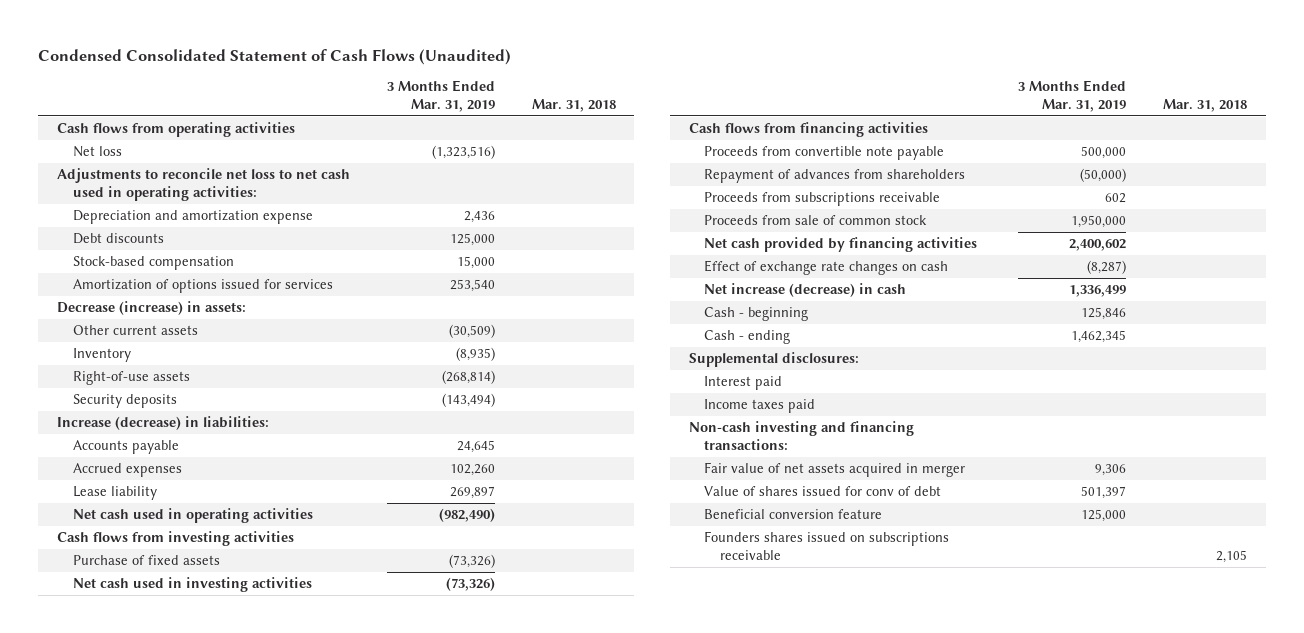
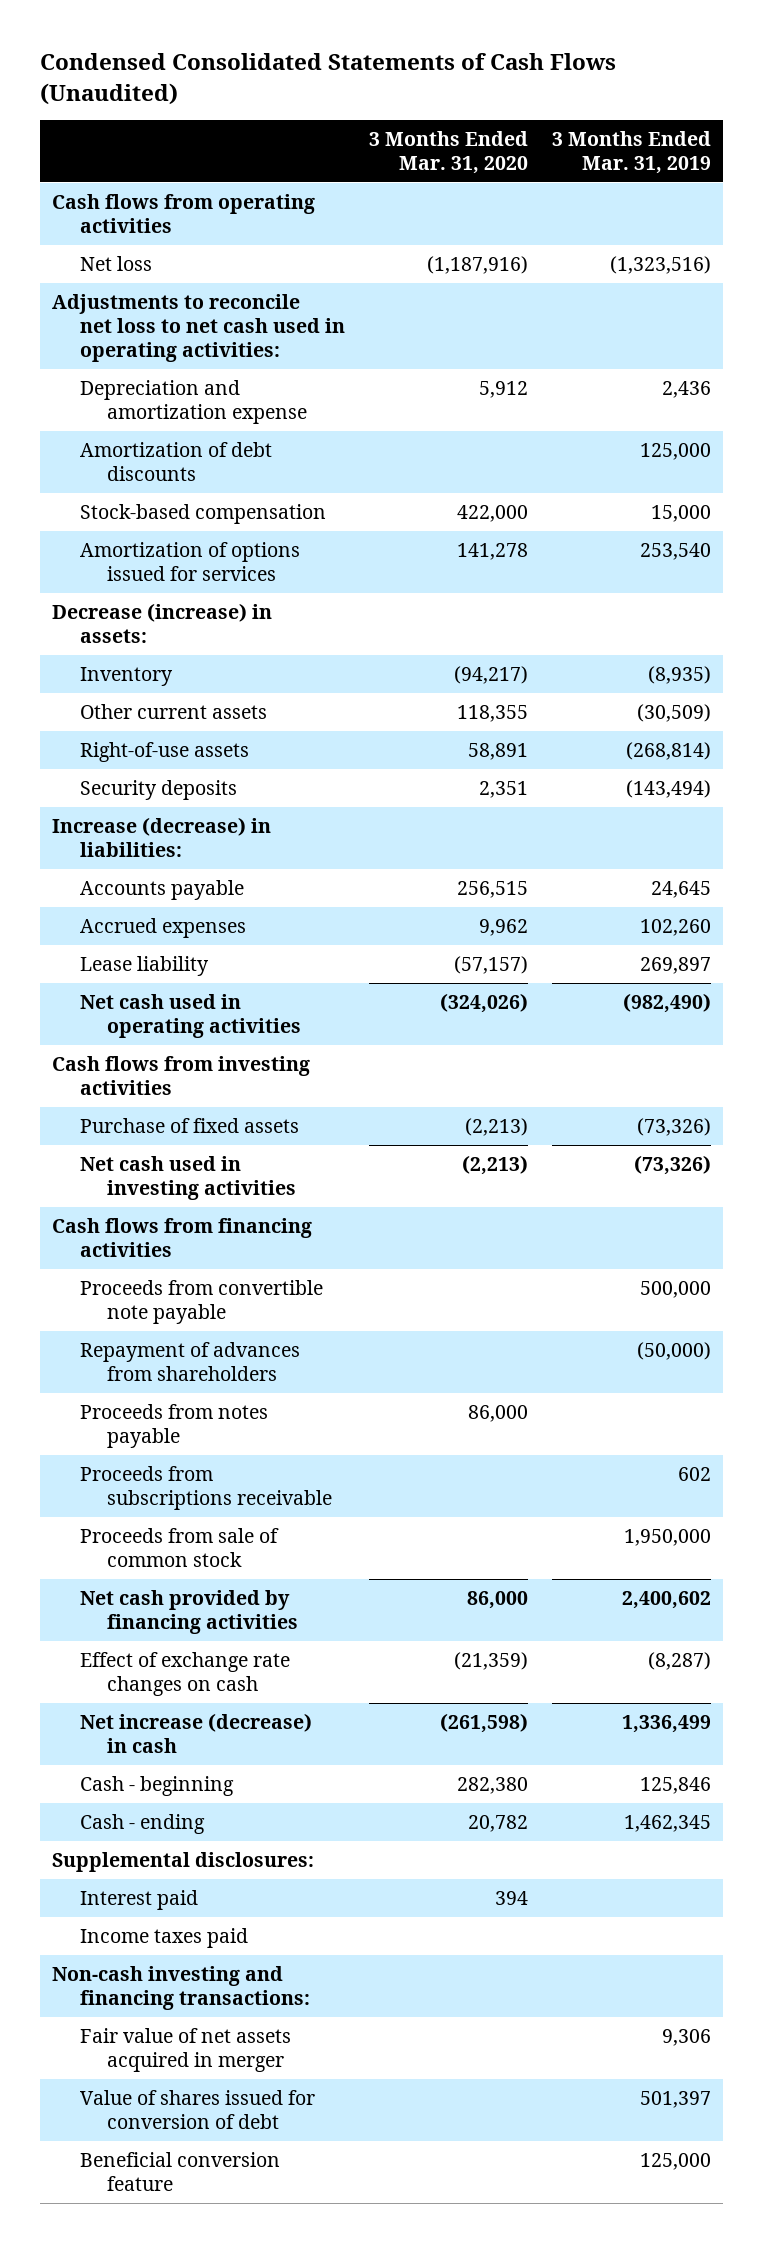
[38,48,512,65] Condensed Consolidated Statement of Cash Flows (Unaudited) -> [40,53,617,105] Condensed Consolidated Statements of Cash Flows (Unaudited)
[531,99,616,113] Mar. 31, 2018 -> none
none -> [368,130,528,175] 3 Months Ended Mar. 31, 2020
[72,233,164,245] Debt discounts -> [79,441,272,482] Amortization of debt discounts
[72,325,198,336] Other current assets -> [79,703,267,719] Other current assets
none -> [79,1403,268,1449] Proceeds from notes payable
[704,486,942,497] Value of shares issued for conv of debt -> [79,2089,315,2130] Value of shares issued for conversion of debt
[704,531,950,560] Founders shares issued on subscriptions receivable -> none

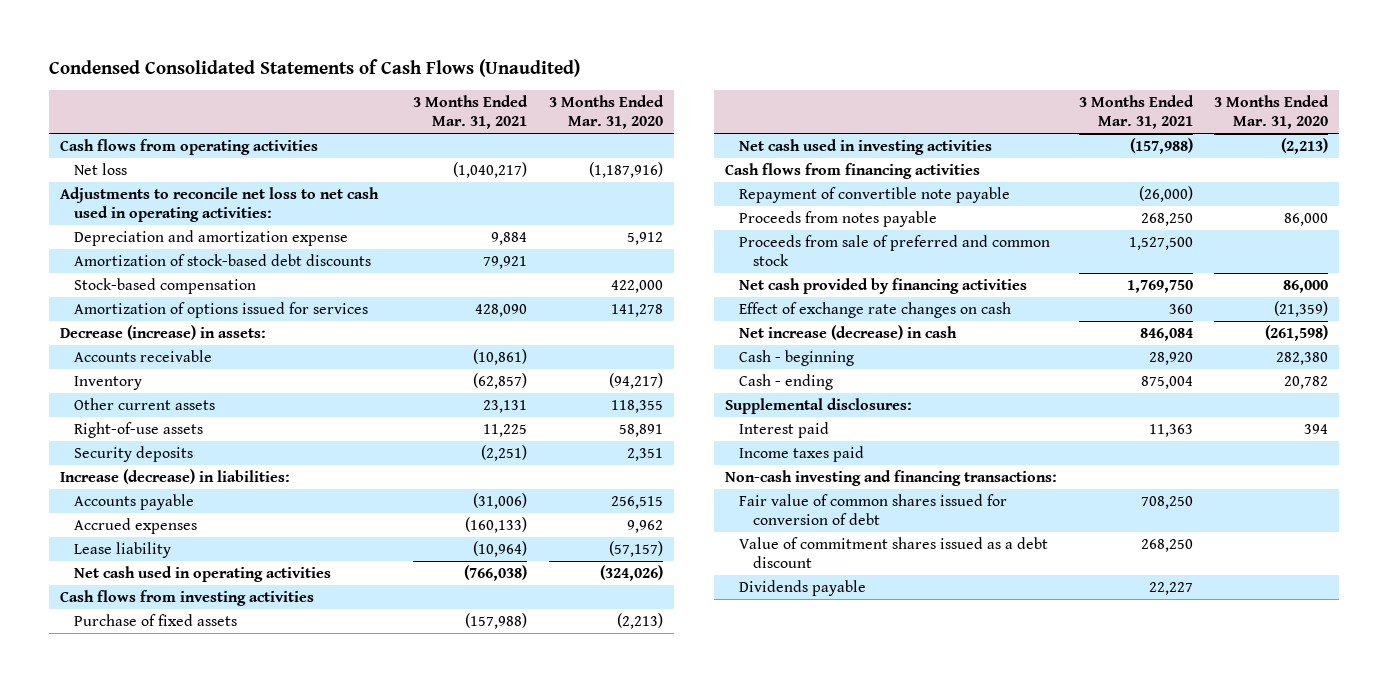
[552,130,712,175] 3 Months Ended Mar. 31, 2019 -> none
none -> [413,95,529,130] 3 Months Ended Mar. 31, 2021
[79,441,272,482] Amortization of debt discounts -> [73,254,371,267] Amortization of stock-based debt discounts
none -> [73,350,212,363] Accounts receivable
[79,1279,323,1325] Proceeds from convertible note payable -> none
[79,1341,300,1382] Repayment of advances from shareholders -> none
none -> [738,187,1010,204] Repayment of convertible note payable
[79,1465,333,1511] Proceeds from subscriptions receivable -> none
[79,1527,279,1568] Proceeds from sale of common stock -> [738,235,1050,267] Proceeds from sale of preferred and common stock
[79,2027,291,2073] Fair value of net assets acquired in merger -> none
[79,2151,280,2192] Beneficial conversion feature -> none
[79,2089,315,2130] Value of shares issued for conversion of debt -> [738,494,1007,526] Fair value of common shares issued for conversion of debt
none -> [738,537,1048,569] Value of commitment shares issued as a debt discount
none -> [738,580,866,597] Dividends payable

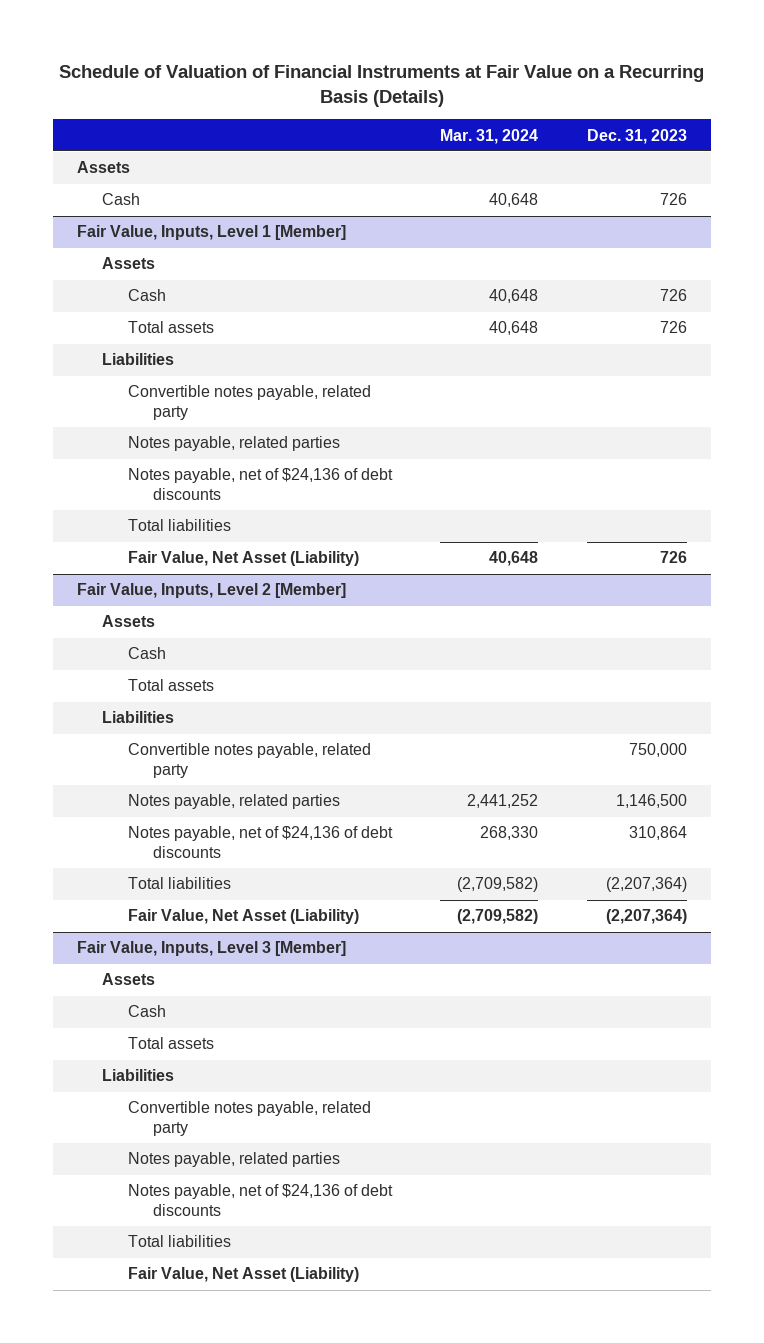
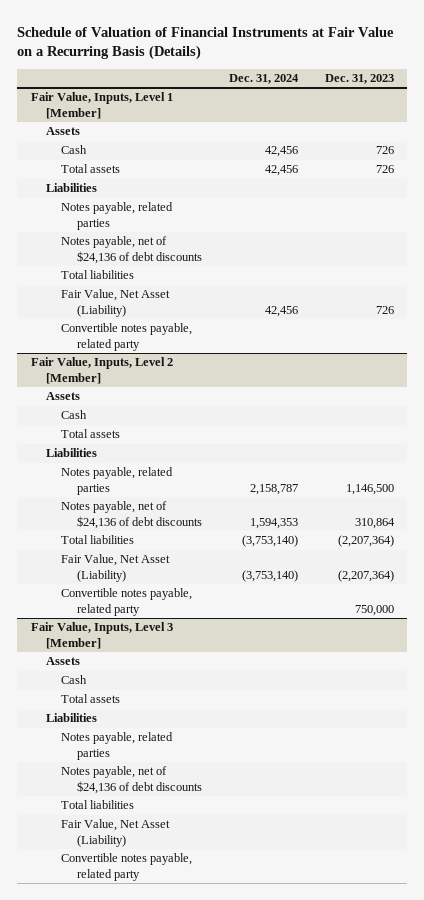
[440,128,539,144] Mar. 31, 2024 -> none
none -> [228,74,299,85] Dec. 31, 2024
[77,161,131,174] Assets -> none
[102,193,141,206] Cash -> none
[127,385,371,420] Convertible notes payable, related party -> [61,323,193,351] Convertible notes payable, related party
[127,743,371,778] Convertible notes payable, related party -> [61,588,193,616] Convertible notes payable, related party
[127,1101,371,1136] Convertible notes payable, related party -> [61,853,193,881] Convertible notes payable, related party

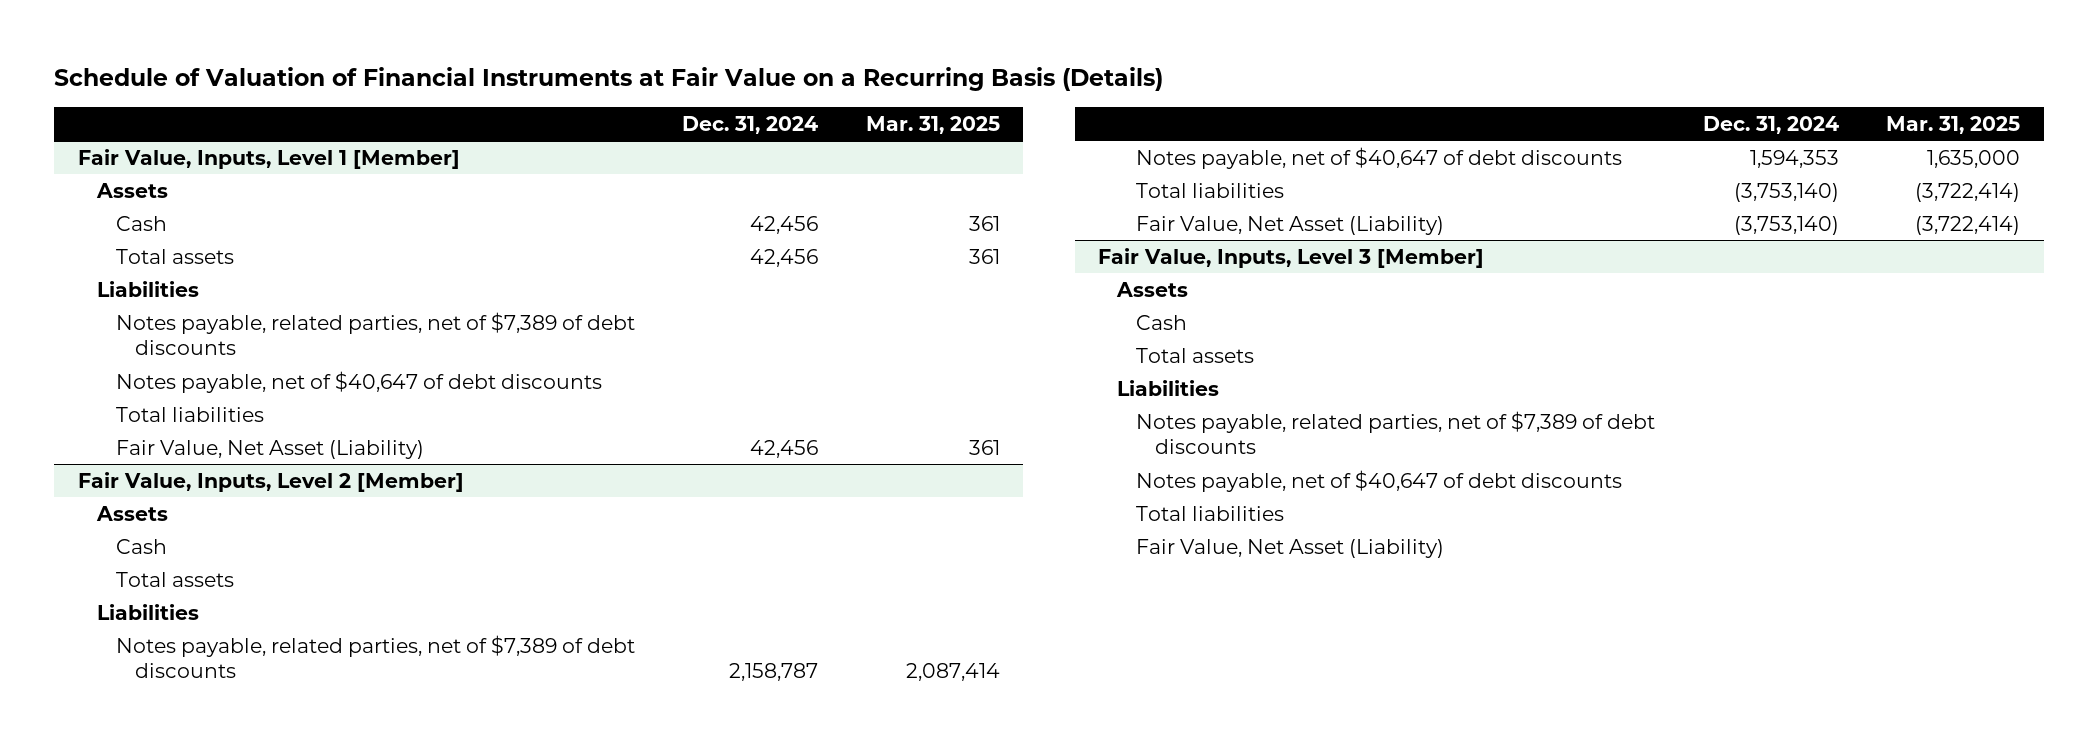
[324,74,394,85] Dec. 31, 2023 -> none
none -> [865,115,1000,134] Mar. 31, 2025
[61,202,174,230] Notes payable, related parties -> [115,311,635,356] Notes payable, related parties, net of $7,389 of debt discounts
[61,236,202,264] Notes payable, net of $24,136 of debt discounts -> [115,370,602,393] Notes payable, net of $40,647 of debt discounts
[61,323,193,351] Convertible notes payable, related party -> none
[61,467,174,495] Notes payable, related parties -> [115,634,635,679] Notes payable, related parties, net of $7,389 of debt discounts
[61,501,202,529] Notes payable, net of $24,136 of debt discounts -> [1136,146,1623,169] Notes payable, net of $40,647 of debt discounts
[61,588,193,616] Convertible notes payable, related party -> none
[61,732,174,760] Notes payable, related parties -> [1136,410,1656,455] Notes payable, related parties, net of $7,389 of debt discounts
[61,766,202,794] Notes payable, net of $24,136 of debt discounts -> [1136,469,1623,492] Notes payable, net of $40,647 of debt discounts
[61,853,193,881] Convertible notes payable, related party -> none

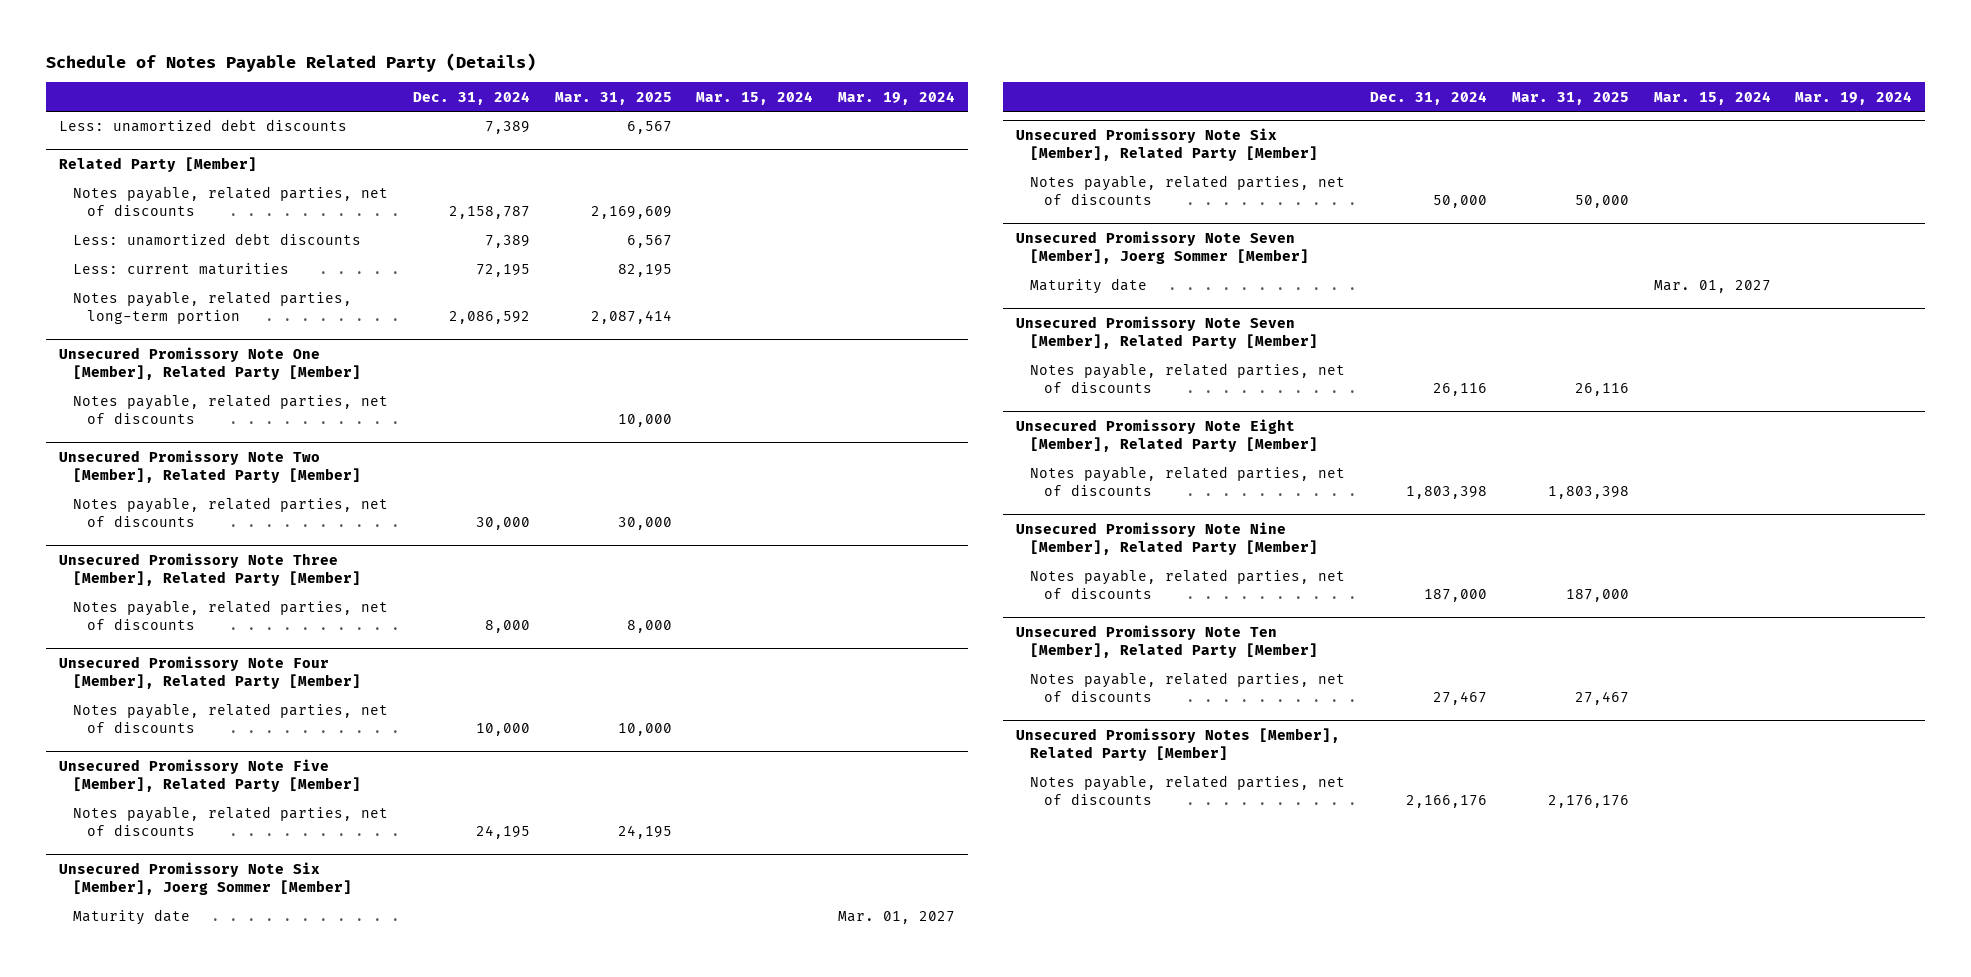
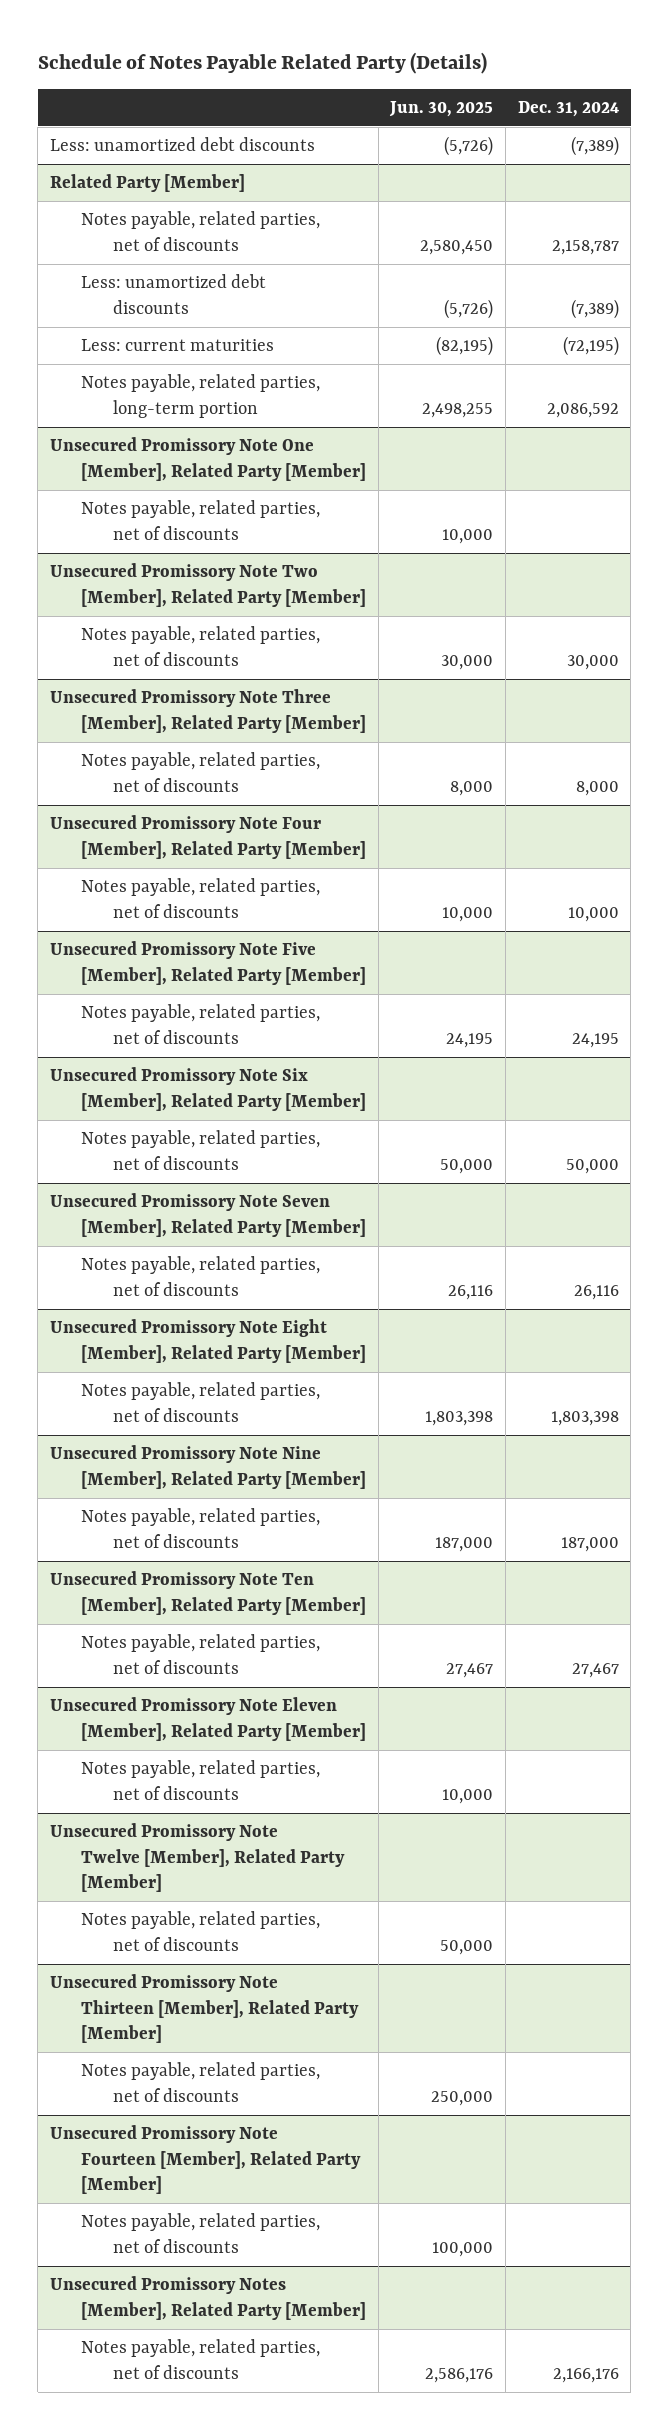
[554,91,672,105] Mar. 31, 2025 -> none
[696,90,814,105] Mar. 15, 2024 -> none
[838,90,956,105] Mar. 19, 2024 -> none
none -> [389,100,494,117] Jun. 30, 2025
[484,121,530,135] 7,389 -> [570,136,619,157] (7,389)
[484,235,530,249] 7,389 -> [570,298,619,319] (7,389)
[475,264,530,278] 72,195 -> [562,336,619,357] (72,195)
[58,862,352,896] Unsecured Promissory Note Six [Member], Joerg Sommer [Member] -> none
[72,909,190,926] Maturity date -> none
[1015,231,1309,265] Unsecured Promissory Note Seven [Member], Joerg Sommer [Member] -> none
[1029,278,1147,295] Maturity date -> none
none -> [49,1697,367,1741] Unsecured Promissory Note Eleven [Member], Related Party [Member]
none -> [81,1760,321,1800] Notes payable, related parties, net of discounts
none -> [49,1823,346,1893] Unsecured Promissory Note Twelve [Member], Related Party [Member]
none -> [81,1911,321,1951] Notes payable, related parties, net of discounts
none -> [49,1974,360,2044] Unsecured Promissory Note Thirteen [Member], Related Party [Member]
none -> [81,2062,321,2102] Notes payable, related parties, net of discounts
none -> [49,2125,362,2195] Unsecured Promissory Note Fourteen [Member], Related Party [Member]
none -> [81,2213,321,2253] Notes payable, related parties, net of discounts

